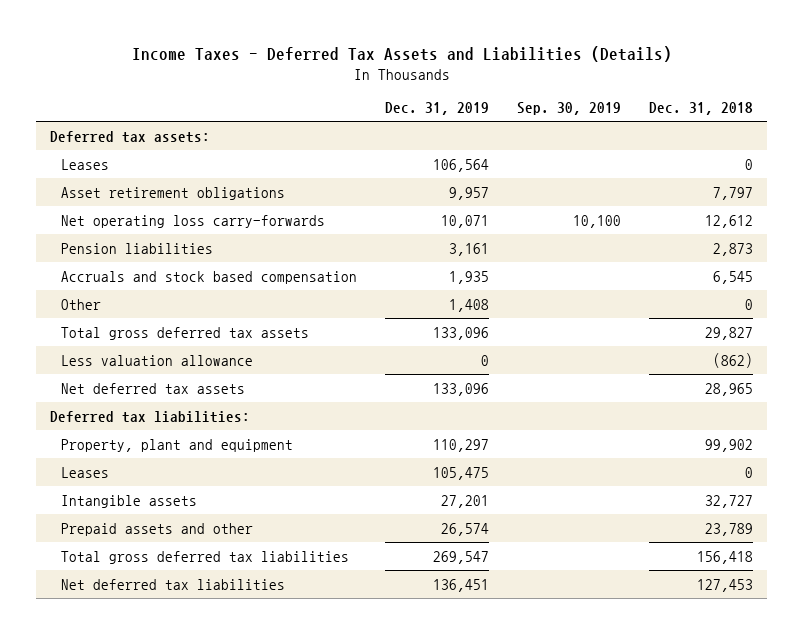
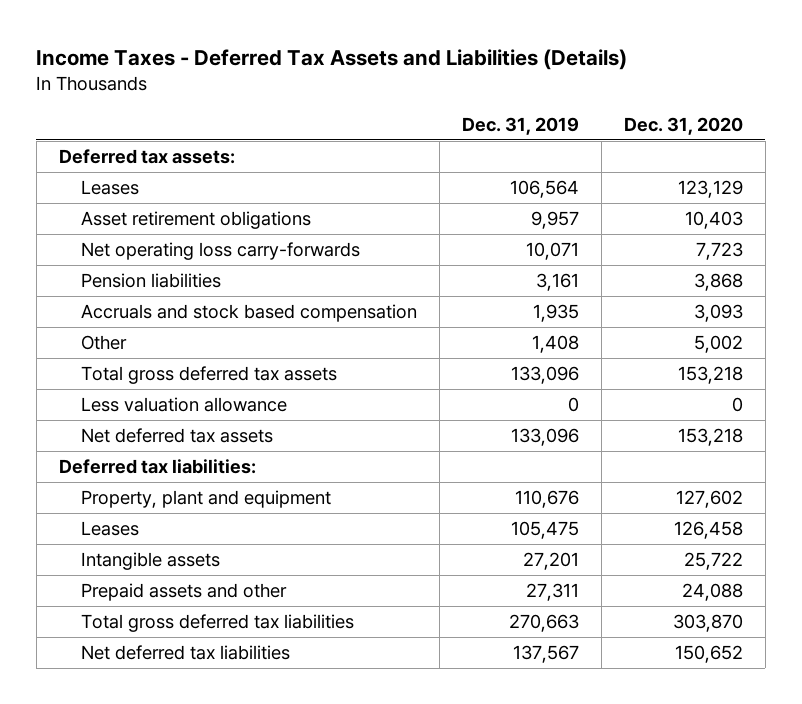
[516,101,621,115] Sep. 30, 2019 -> none
[648,101,753,115] Dec. 31, 2018 -> none
none -> [623,116,743,135] Dec. 31, 2020
[432,438,489,452] 110,297 -> [514,490,579,509] 110,676
[440,522,489,536] 26,574 -> [525,583,579,602] 27,311
[432,550,489,564] 269,547 -> [508,614,579,633] 270,663
[432,578,489,592] 136,451 -> [512,645,579,664] 137,567

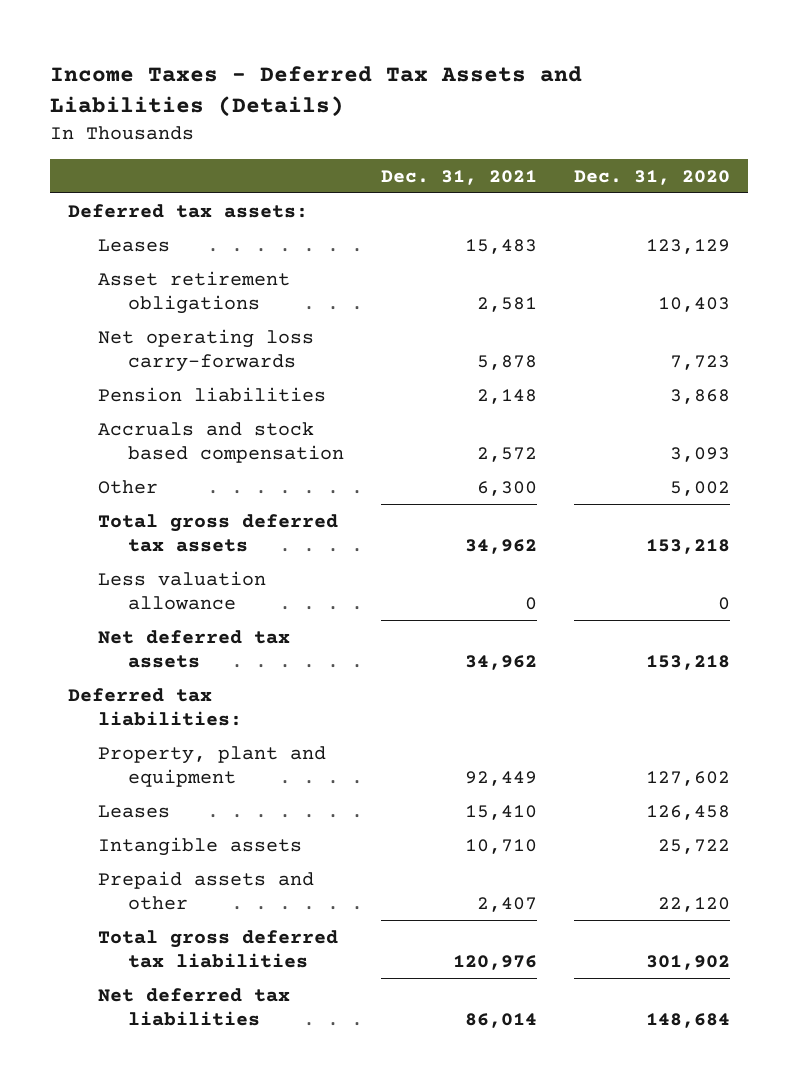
[461,116,579,135] Dec. 31, 2019 -> none
none -> [381,169,538,185] Dec. 31, 2021
[681,583,743,602] 24,088 -> [658,897,731,913] 22,120
[672,614,743,633] 303,870 -> [646,955,731,971] 301,902
[674,645,743,664] 150,652 -> [646,1013,731,1029] 148,684

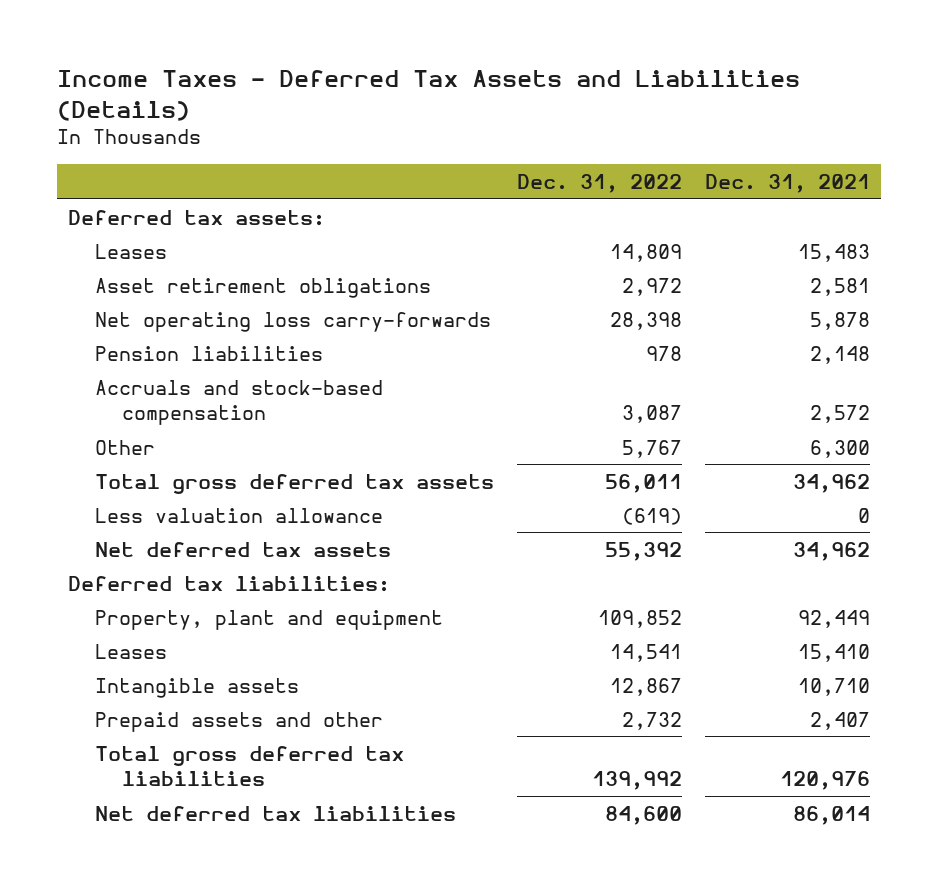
[574,169,731,185] Dec. 31, 2020 -> none
none -> [517,173,683,193] Dec. 31, 2022
[98,421,345,464] Accruals and stock based compensation -> [95,379,384,426] Accruals and stock-based compensation

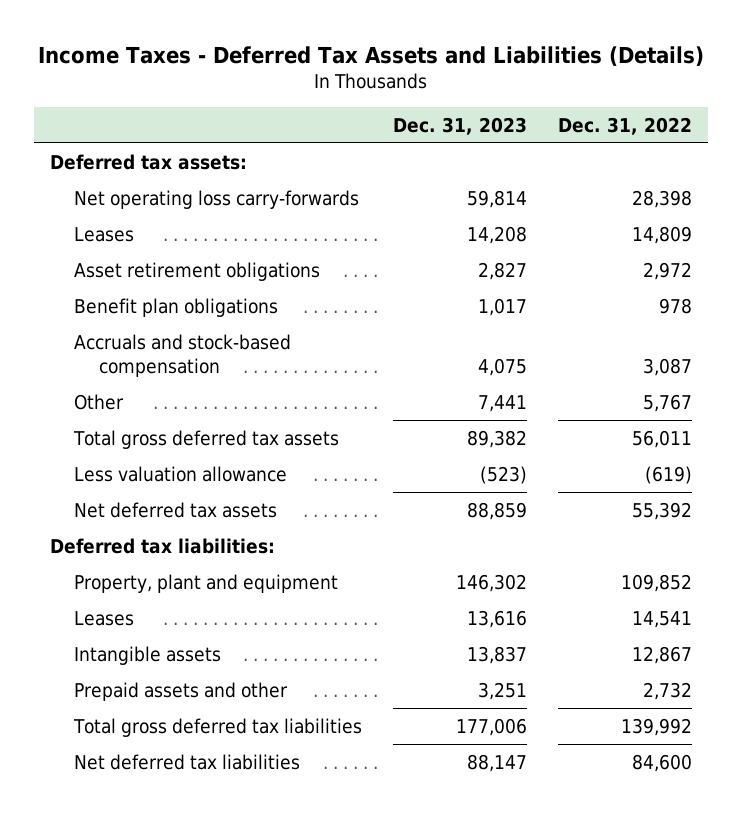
[704,173,870,193] Dec. 31, 2021 -> none
none -> [393,116,528,135] Dec. 31, 2023
[95,311,492,332] Net operating loss carry-forwards -> [74,189,360,209] Net operating loss carry-forwards
[95,345,324,361] Pension liabilities -> [74,297,279,317] Benefit plan obligations

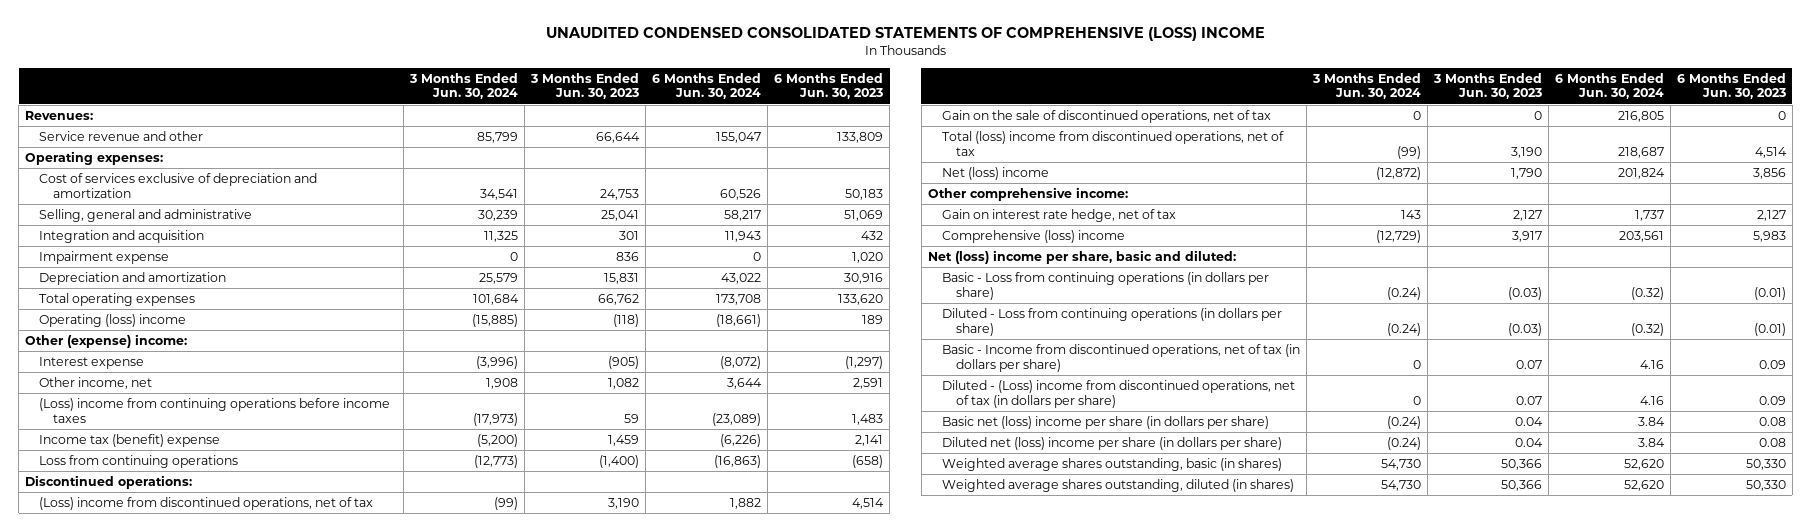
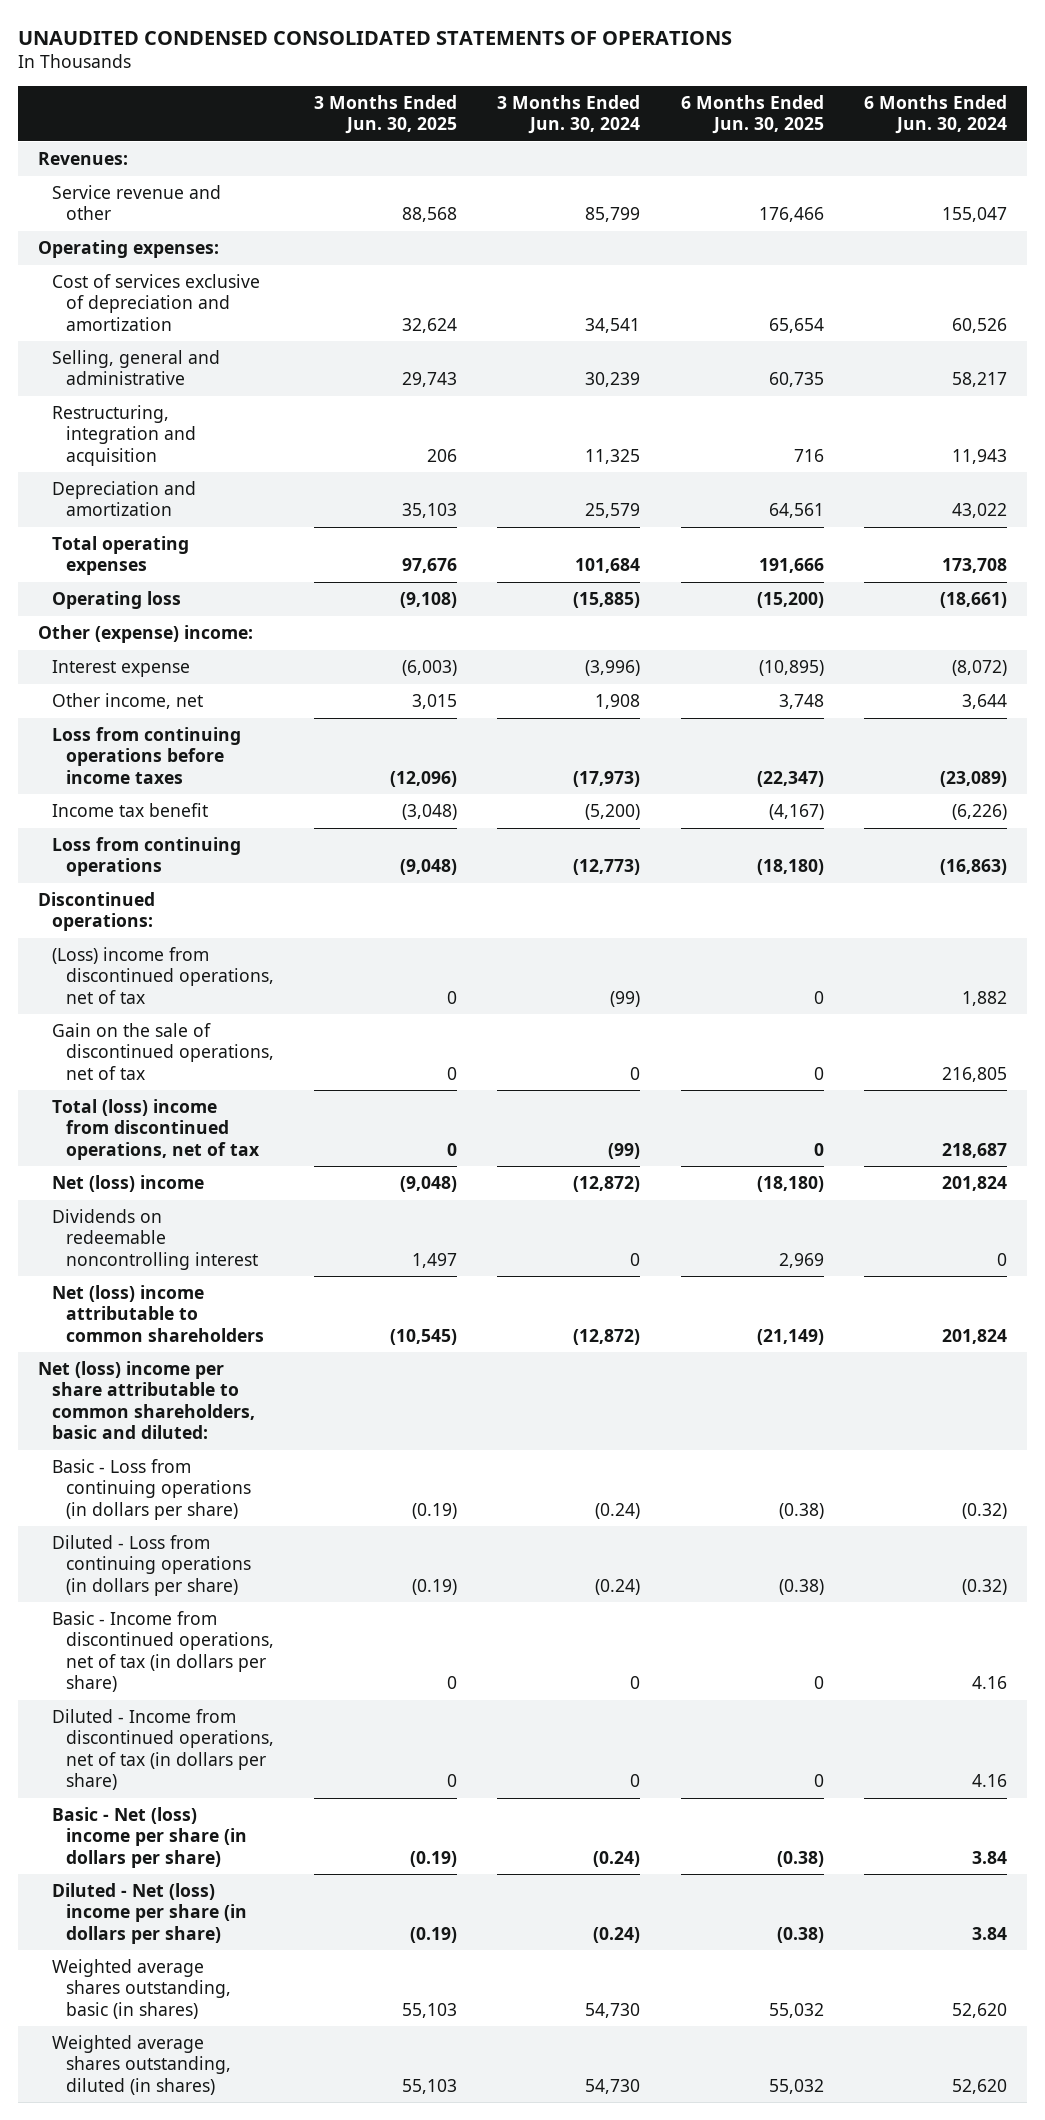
[545,27,1265,42] UNAUDITED CONDENSED CONSOLIDATED STATEMENTS OF COMPREHENSIVE (LOSS) INCOME -> [18,31,733,46] UNAUDITED CONDENSED CONSOLIDATED STATEMENTS OF OPERATIONS
[530,72,640,100] 3 Months Ended Jun. 30, 2023 -> none
[774,72,884,100] 6 Months Ended Jun. 30, 2023 -> none
none -> [314,94,458,135] 3 Months Ended Jun. 30, 2025
none -> [680,94,824,135] 6 Months Ended Jun. 30, 2025
[39,250,170,264] Impairment expense -> none
[39,229,205,243] Integration and acquisition -> [52,405,196,466] Restructuring, integration and acquisition
[39,313,187,327] Operating (loss) income -> [52,591,182,610] Operating loss
[39,397,391,423] (Loss) income from continuing operations before income taxes -> [52,727,242,784] Loss from continuing operations before income taxes
[39,433,221,447] Income tax (benefit) expense -> [52,803,209,818] Income tax benefit
[927,186,1128,201] Other comprehensive income: -> none
[941,208,1176,222] Gain on interest rate hedge, net of tax -> none
[941,229,1125,243] Comprehensive (loss) income -> none
none -> [52,1209,258,1270] Dividends on redeemable noncontrolling interest
none -> [52,1285,264,1342] Net (loss) income attributable to common shareholders
[927,249,1236,264] Net (loss) income per share, basic and diluted: -> [38,1361,256,1440] Net (loss) income per share attributable to common shareholders, basic and diluted:
[941,379,1295,408] Diluted - (Loss) income from discontinued operations, net of tax (in dollars per share) -> [52,1709,274,1791] Diluted - Income from discontinued operations, net of tax (in dollars per share)
[941,415,1269,429] Basic net (loss) income per share (in dollars per share) -> [52,1807,247,1868] Basic - Net (loss) income per share (in dollars per share)
[941,436,1282,450] Diluted net (loss) income per share (in dollars per share) -> [52,1883,247,1944] Diluted - Net (loss) income per share (in dollars per share)

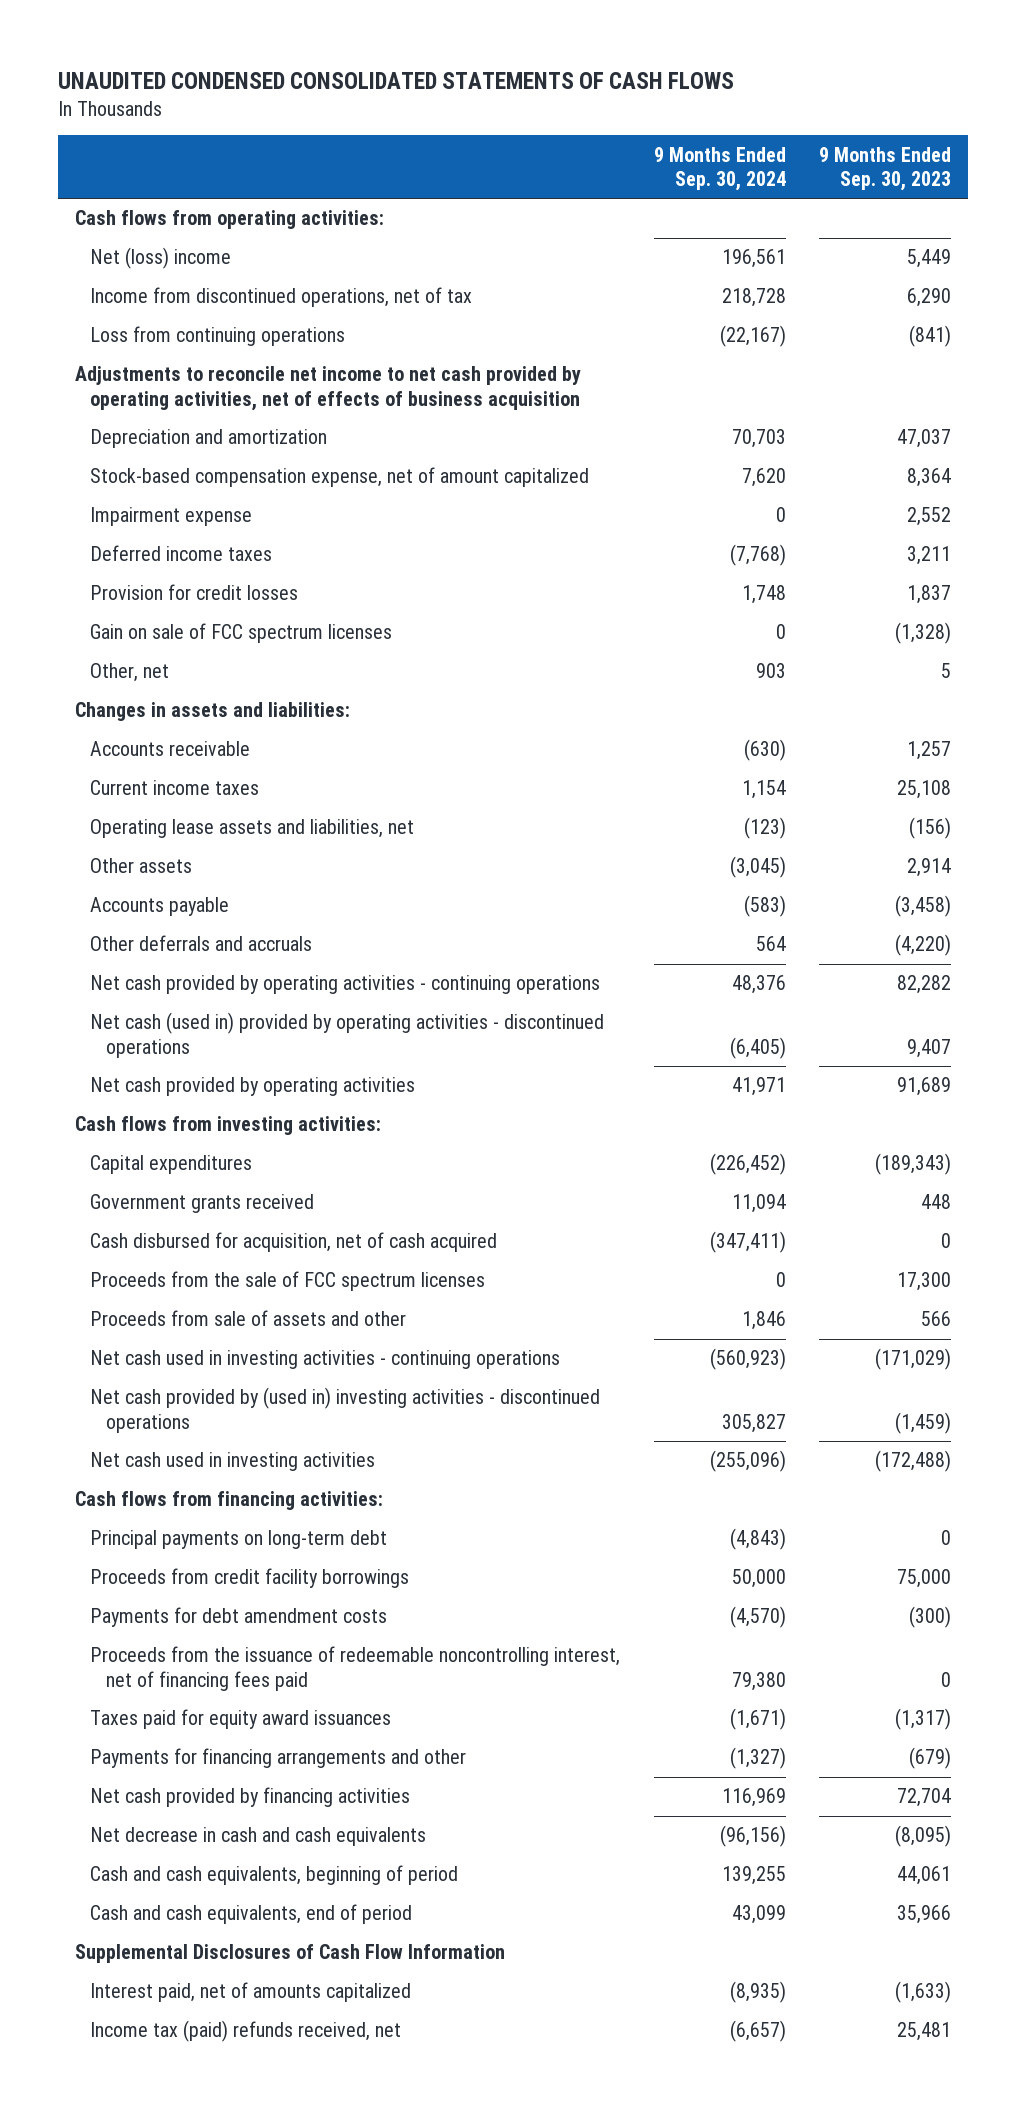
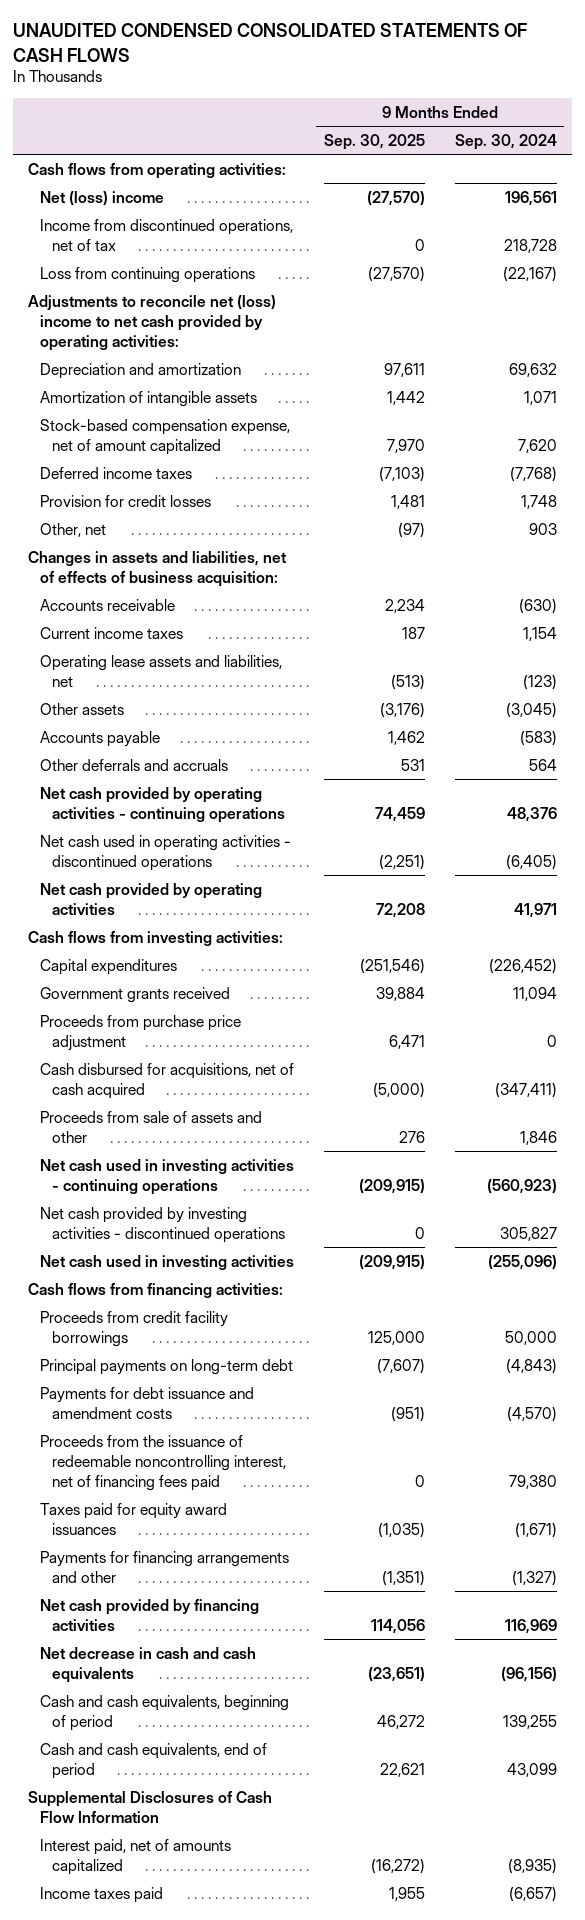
[819,146,952,192] 9 Months Ended Sep. 30, 2023 -> none
none -> [323,133,425,150] Sep. 30, 2025
[74,366,581,411] Adjustments to reconcile net income to net cash provided by operating activities, net of effects of business acquisition -> [28,294,277,351] Adjustments to reconcile net (loss) income to net cash provided by operating activities:
[731,429,786,449] 70,703 -> [508,362,557,377] 69,632
none -> [40,390,258,407] Amortization of intangible assets
[90,507,253,527] Impairment expense -> none
[90,623,393,644] Gain on sale of FCC spectrum licenses -> none
[74,702,350,722] Changes in assets and liabilities: -> [28,550,288,587] Changes in assets and liabilities, net of effects of business acquisition:
[90,1012,605,1058] Net cash (used in) provided by operating activities - discontinued operations -> [40,834,292,871] Net cash used in operating activities - discontinued operations
[90,1271,486,1292] Proceeds from the sale of FCC spectrum licenses -> none
none -> [40,1014,242,1051] Proceeds from purchase price adjustment
[90,1232,498,1253] Cash disbursed for acquisition, net of cash acquired -> [40,1062,295,1099] Cash disbursed for acquisitions, net of cash acquired
[90,1387,601,1433] Net cash provided by (used in) investing activities - discontinued operations -> [40,1206,285,1243] Net cash provided by investing activities - discontinued operations
[90,1530,388,1550] Principal payments on long-term debt -> [40,1358,294,1375] Principal payments on long-term debt
[90,1607,388,1628] Payments for debt amendment costs -> [40,1386,255,1419] Payments for debt issuance and amendment costs
[90,2020,402,2043] Income tax (paid) refunds received, net -> [40,1886,164,1903] Income taxes paid

